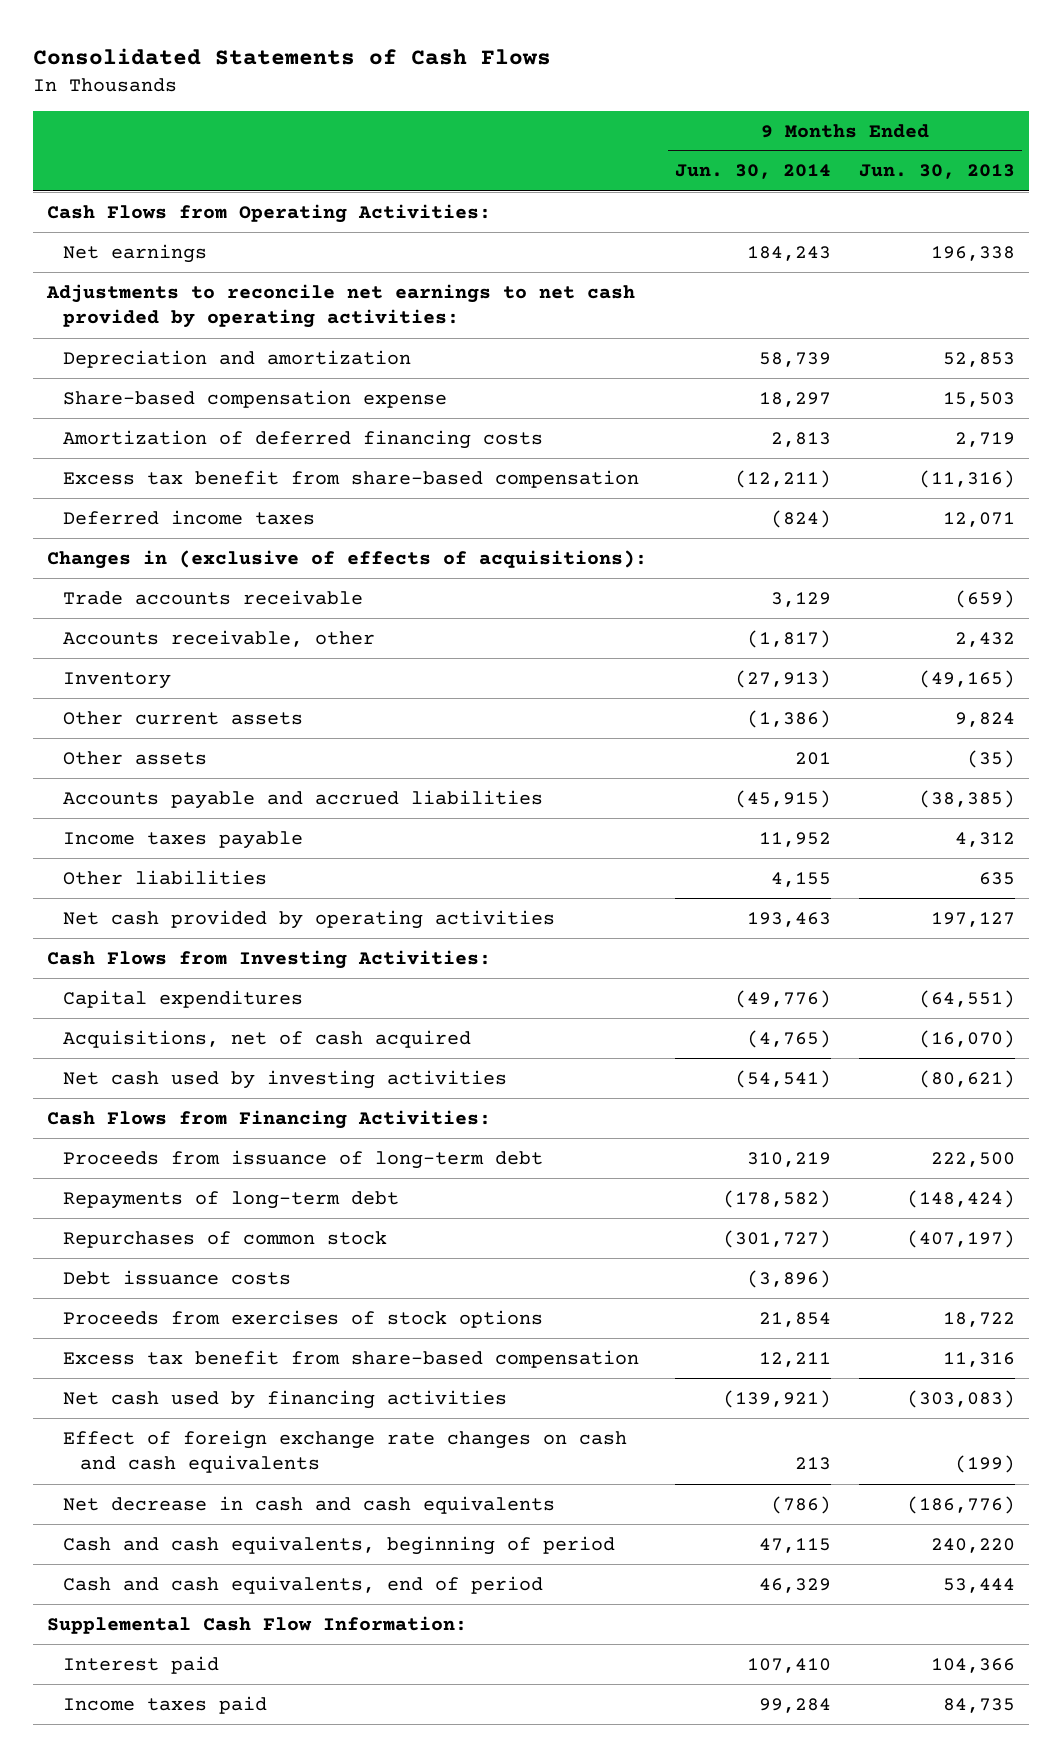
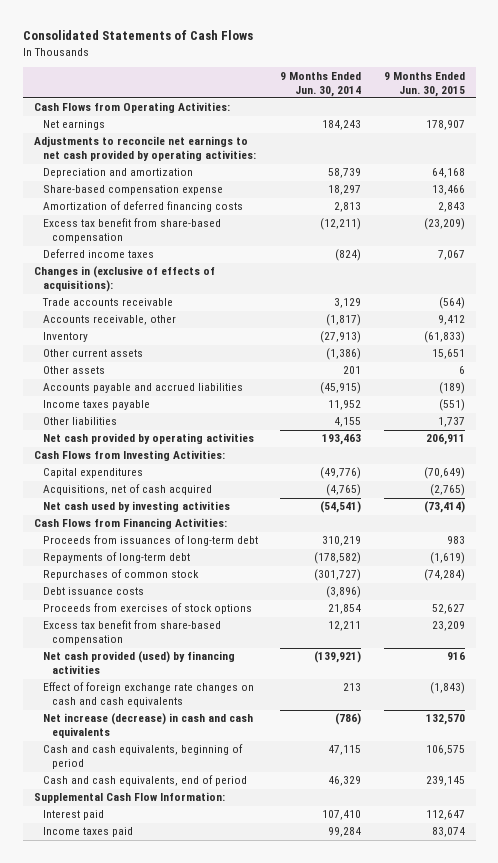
[859,164,1016,180] Jun. 30, 2013 -> none
none -> [383,71,465,97] 9 Months Ended Jun. 30, 2015
[63,1149,544,1169] Proceeds from issuance of long-term debt -> [42,535,258,547] Proceeds from issuances of long-term debt
[63,1389,508,1409] Net cash used by financing activities -> [42,651,235,675] Net cash provided (used) by financing activities
[63,1495,556,1514] Net decrease in cash and cash equivalents -> [42,713,253,739] Net increase (decrease) in cash and cash equivalents

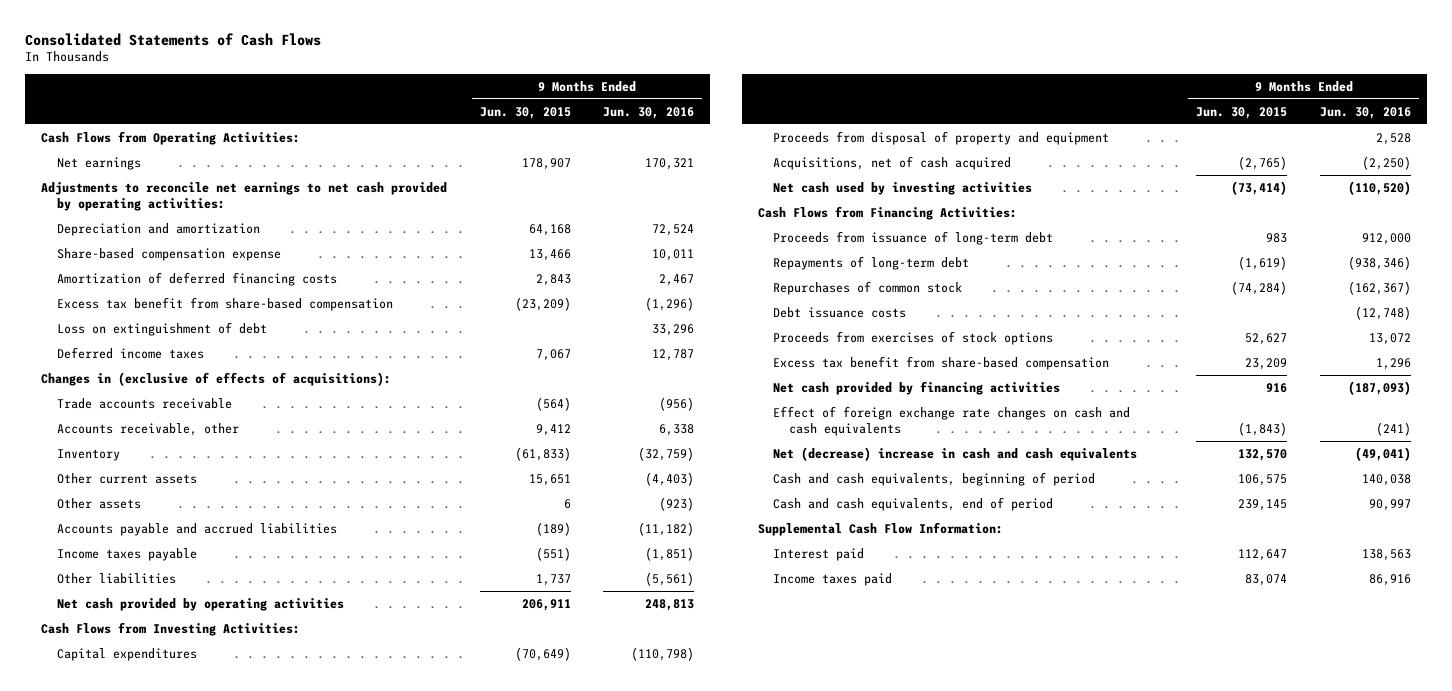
[280,71,362,97] 9 Months Ended Jun. 30, 2014 -> none
none -> [603,106,695,119] Jun. 30, 2016
none -> [56,321,267,336] Loss on extinguishment of debt
none -> [773,130,1110,145] Proceeds from disposal of property and equipment
[42,535,258,547] Proceeds from issuances of long-term debt -> [773,230,1054,245] Proceeds from issuance of long-term debt
[42,651,235,675] Net cash provided (used) by financing activities -> [773,380,1061,395] Net cash provided by financing activities
[42,713,253,739] Net increase (decrease) in cash and cash equivalents -> [773,446,1138,461] Net (decrease) increase in cash and cash equivalents

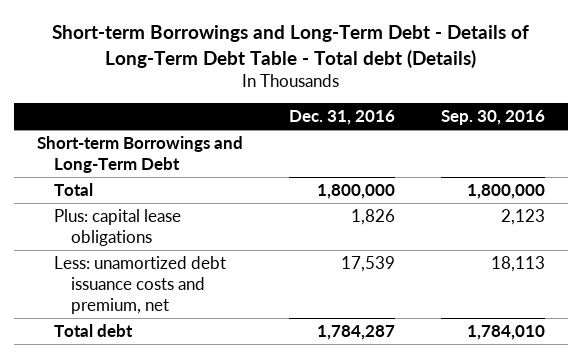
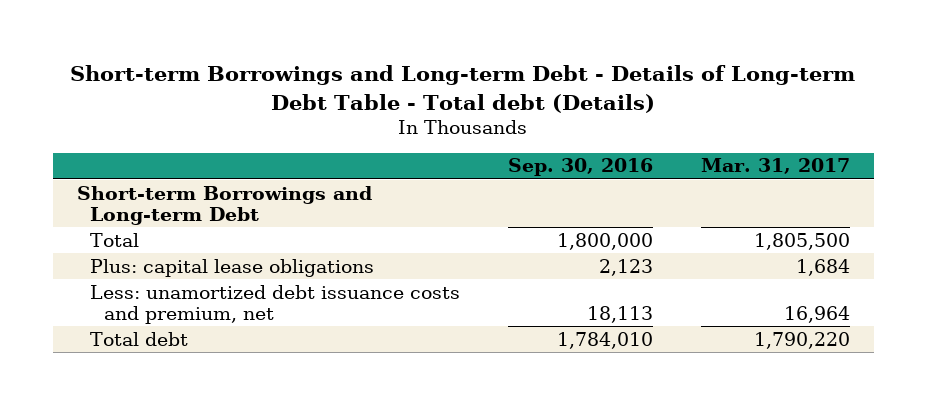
[51,25,529,68] Short-term Borrowings and Long-Term Debt - Details of Long-Term Debt Table - Total debt (Details) -> [70,65,856,113] Short-term Borrowings and Long-term Debt - Details of Long-term Debt Table - Total debt (Details)
[288,110,395,126] Dec. 31, 2016 -> none
none -> [701,158,851,175] Mar. 31, 2017
[36,135,243,173] Short-term Borrowings and Long-Term Debt -> [76,185,372,225] Short-term Borrowings and Long-term Debt

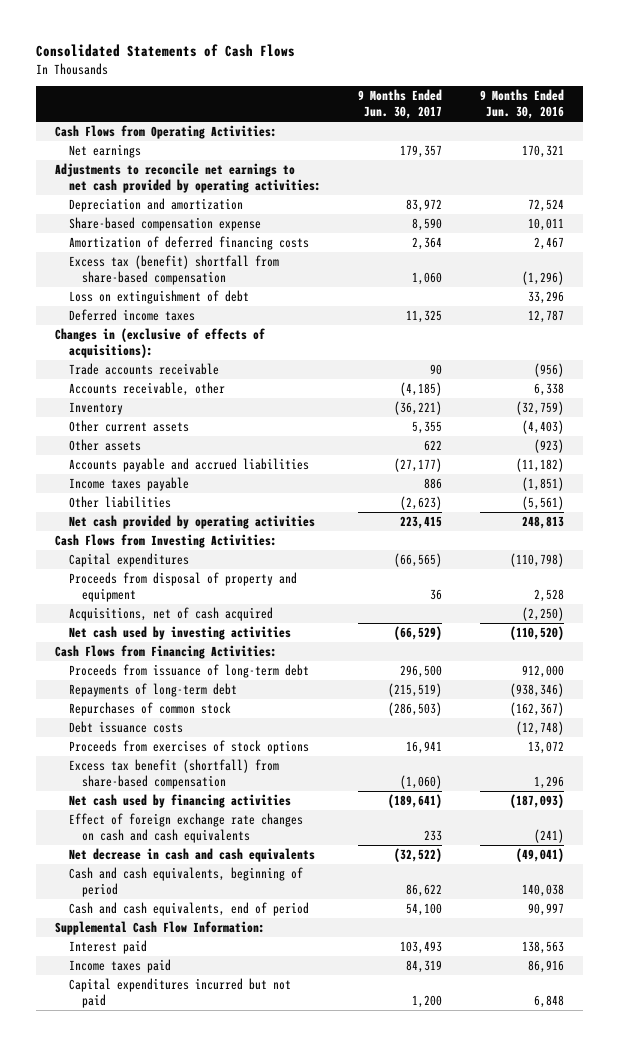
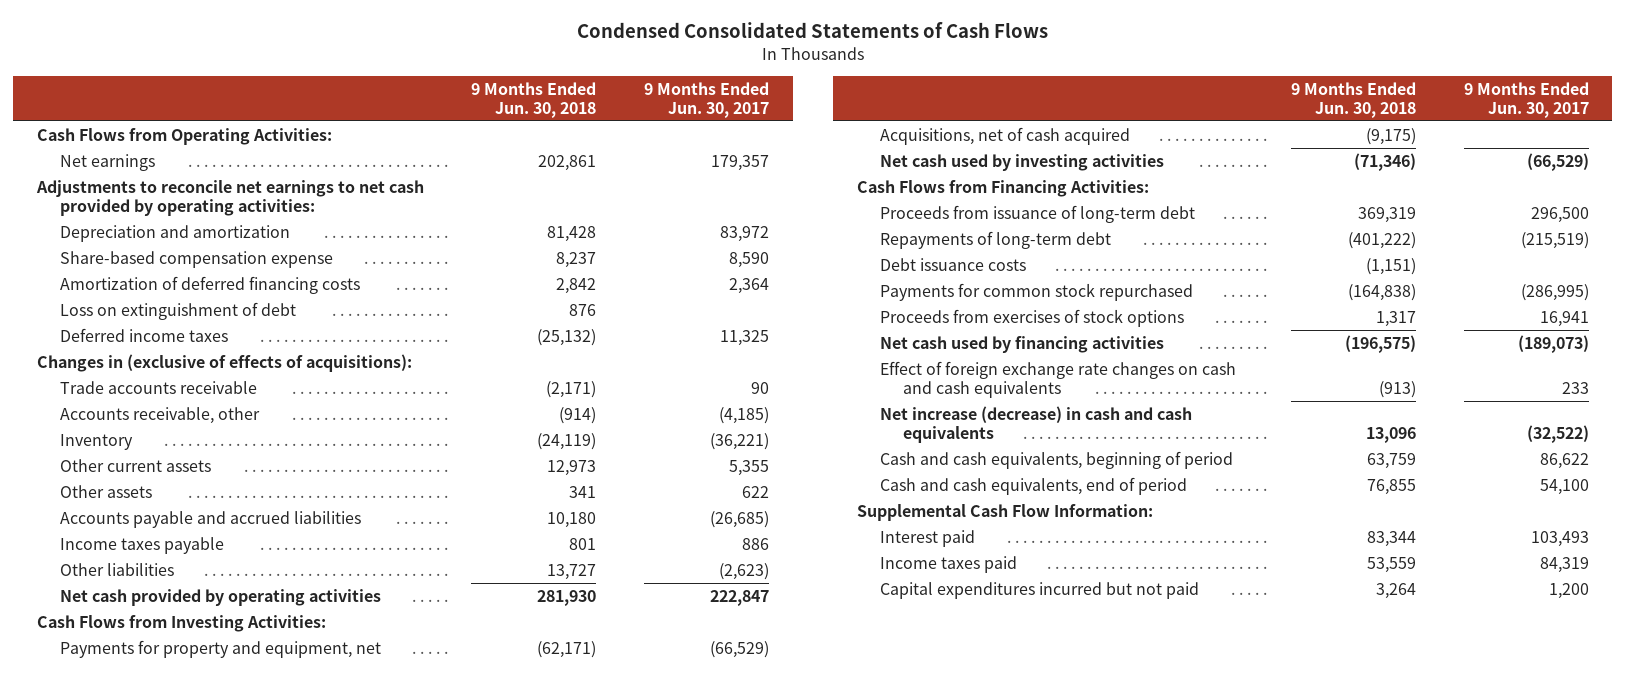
[36,44,296,58] Consolidated Statements of Cash Flows -> [576,22,1048,39] Condensed Consolidated Statements of Cash Flows
[480,89,565,120] 9 Months Ended Jun. 30, 2016 -> none
none -> [471,81,597,118] 9 Months Ended Jun. 30, 2018
[68,255,279,285] Excess tax (benefit) shortfall from share-based compensation -> none
[394,458,443,473] (27,177) -> [709,510,769,528] (26,685)
[400,516,443,530] 223,415 -> [709,589,769,606] 222,847
[68,553,189,568] Capital expenditures -> none
[68,572,297,602] Proceeds from disposal of property and equipment -> none
none -> [60,639,382,658] Payments for property and equipment, net
[68,702,231,717] Repurchases of common stock -> none
none -> [879,282,1193,301] Payments for common stock repurchased
[68,759,279,789] Excess tax benefit (shortfall) from share-based compensation -> none
[388,794,443,809] (189,641) -> [1517,334,1589,353] (189,073)
[68,848,315,863] Net decrease in cash and cash equivalents -> [879,405,1192,443] Net increase (decrease) in cash and cash equivalents

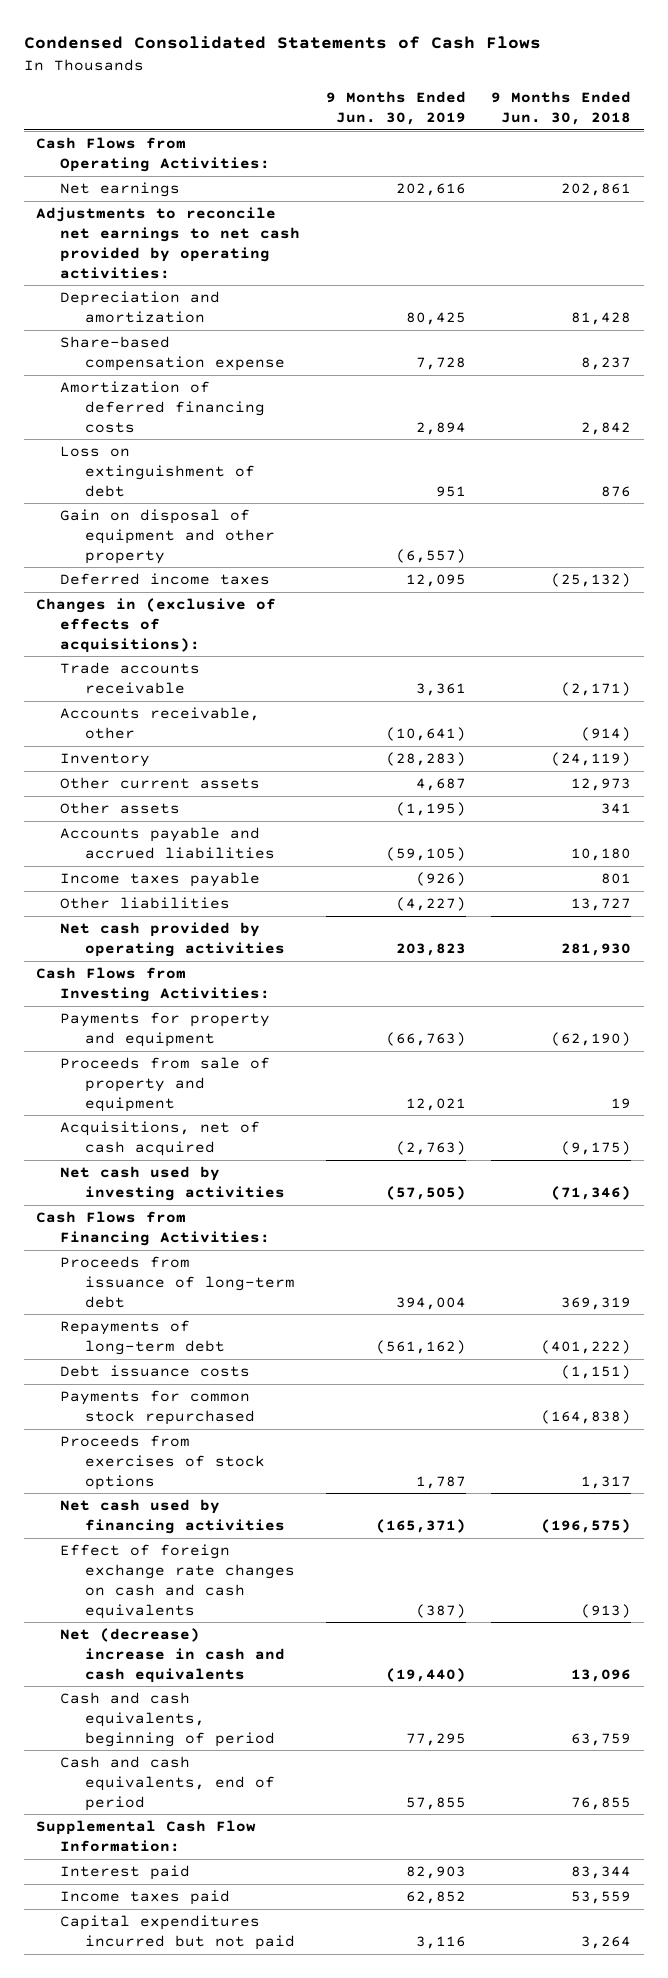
[643,81,769,118] 9 Months Ended Jun. 30, 2017 -> none
none -> [325,91,466,126] 9 Months Ended Jun. 30, 2019
none -> [60,508,275,564] Gain on disposal of equipment and other property
[60,639,382,658] Payments for property and equipment, net -> [60,1011,271,1047] Payments for property and equipment
[537,640,597,658] (62,171) -> [551,1031,632,1046] (62,190)
none -> [60,1056,271,1112] Proceeds from sale of property and equipment
[879,405,1192,443] Net increase (decrease) in cash and cash equivalents -> [60,1627,285,1683] Net (decrease) increase in cash and cash equivalents

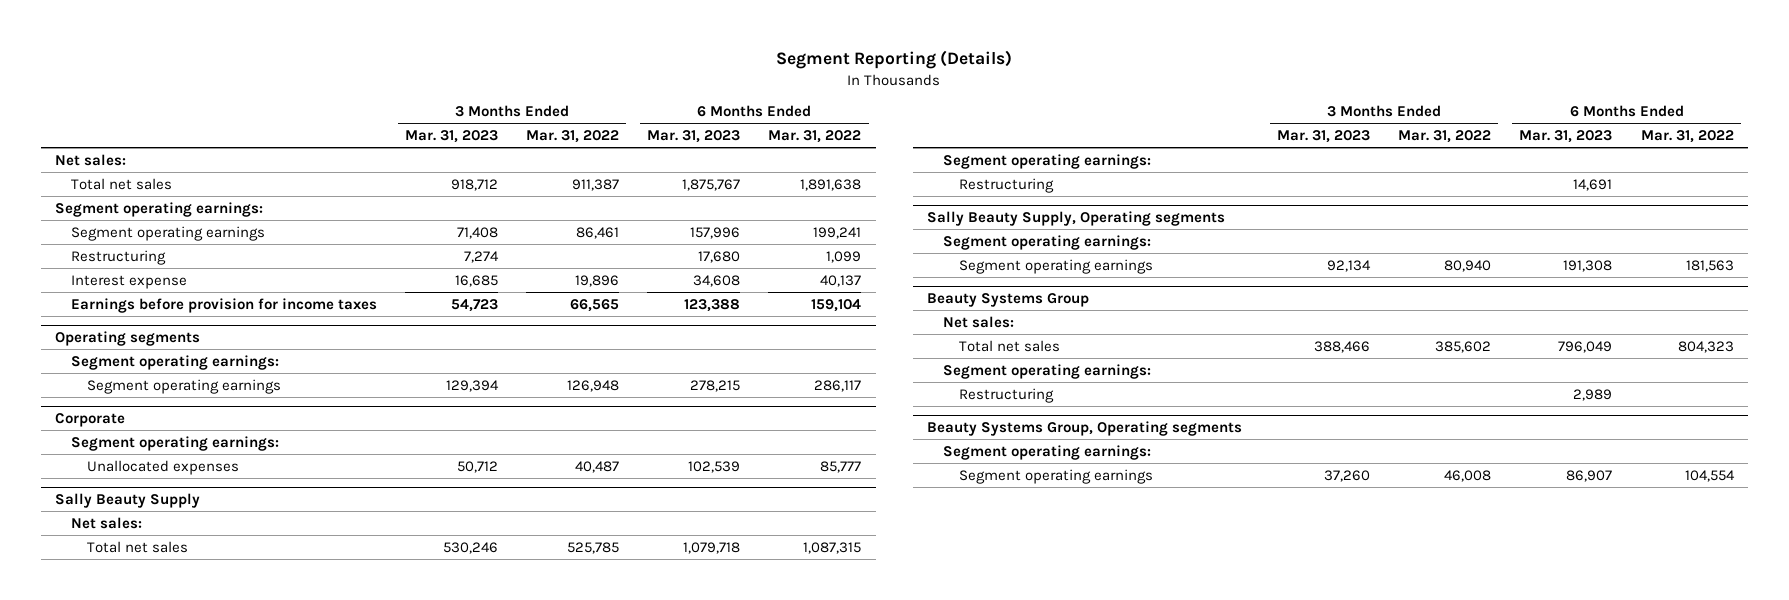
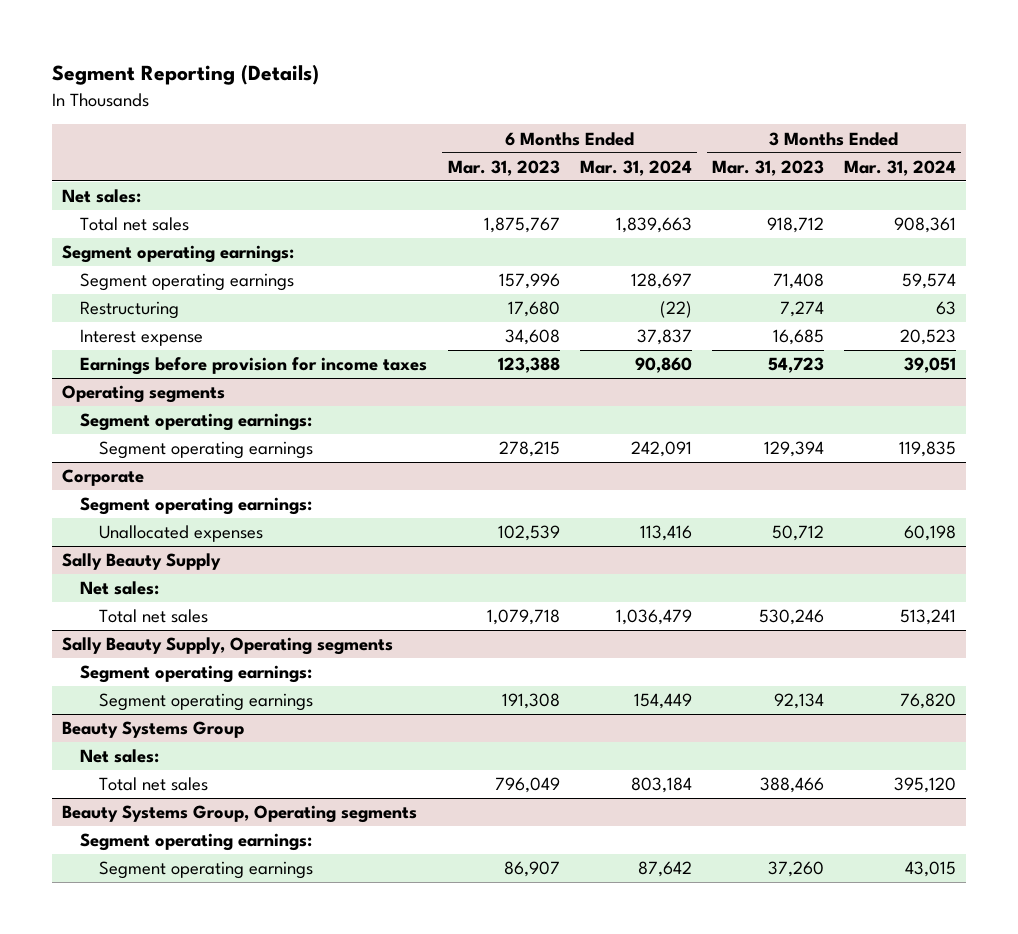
[526,129,620,143] Mar. 31, 2022 -> none
[768,129,862,143] Mar. 31, 2022 -> none
none -> [579,159,692,176] Mar. 31, 2024
none -> [844,159,957,176] Mar. 31, 2024
[942,153,1151,169] Segment operating earnings: -> none
[958,177,1054,193] Restructuring -> none
[942,363,1151,379] Segment operating earnings: -> none
[958,387,1054,403] Restructuring -> none

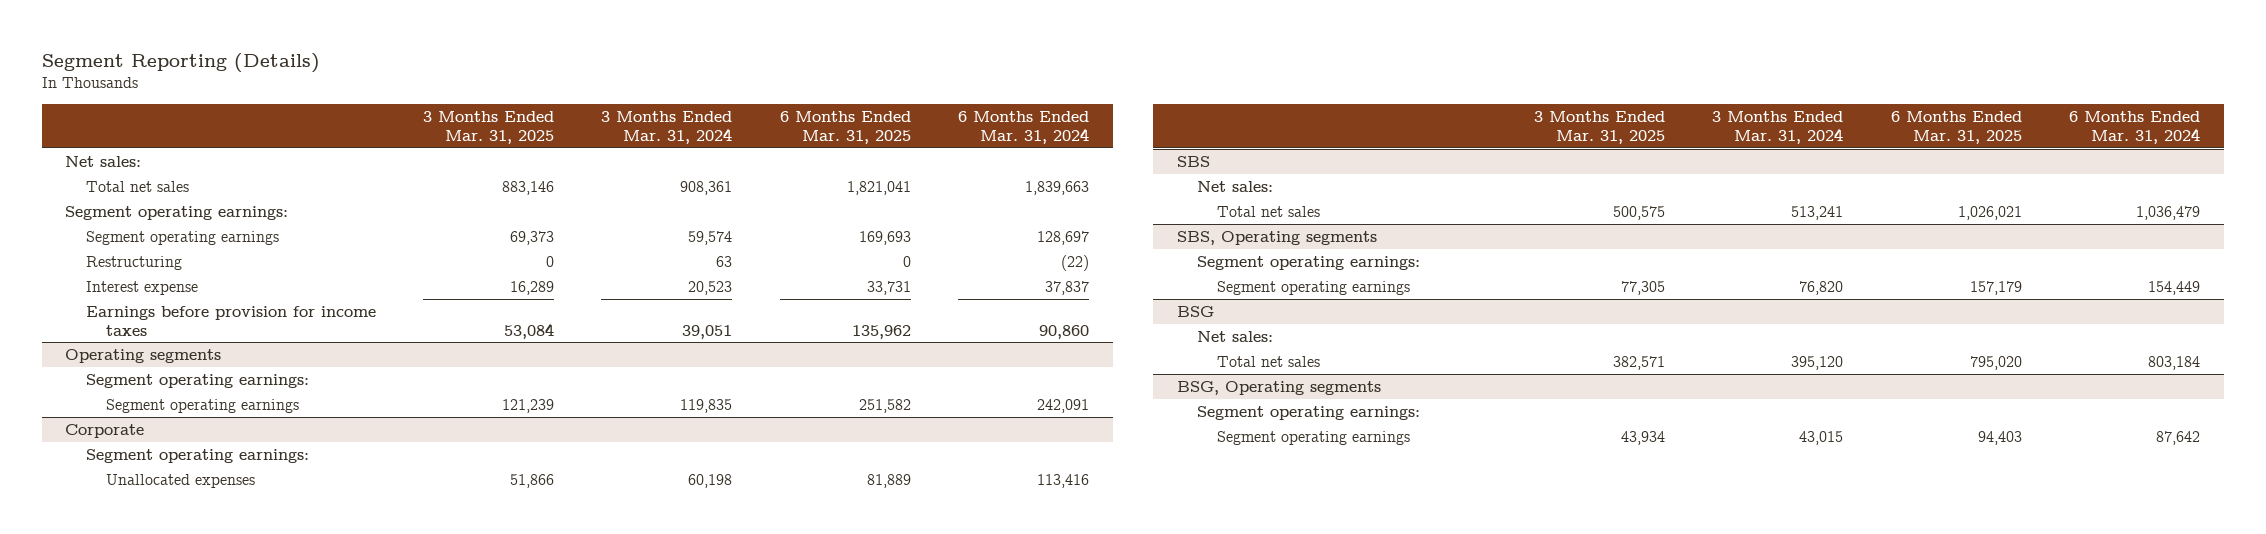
[447,159,560,176] Mar. 31, 2023 -> none
[712,159,825,176] Mar. 31, 2023 -> none
none -> [422,111,554,145] 3 Months Ended Mar. 31, 2025
none -> [779,111,911,145] 6 Months Ended Mar. 31, 2025
[61,553,221,571] Sally Beauty Supply -> [1176,155,1210,167] SBS
[61,637,393,656] Sally Beauty Supply, Operating segments -> none
none -> [1176,230,1377,245] SBS, Operating segments
[61,721,244,739] Beauty Systems Group -> [1176,305,1214,317] BSG
[61,805,417,824] Beauty Systems Group, Operating segments -> none
none -> [1176,380,1381,395] BSG, Operating segments

